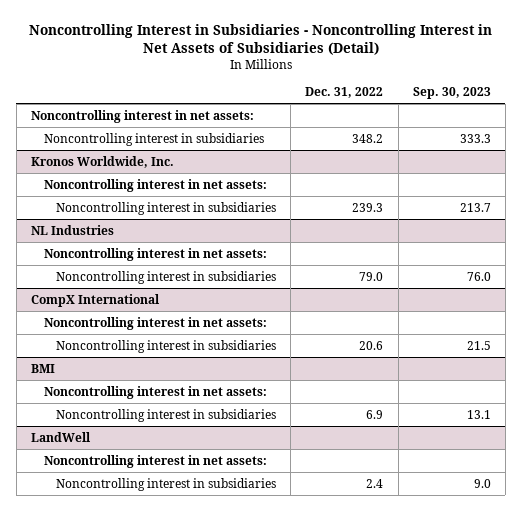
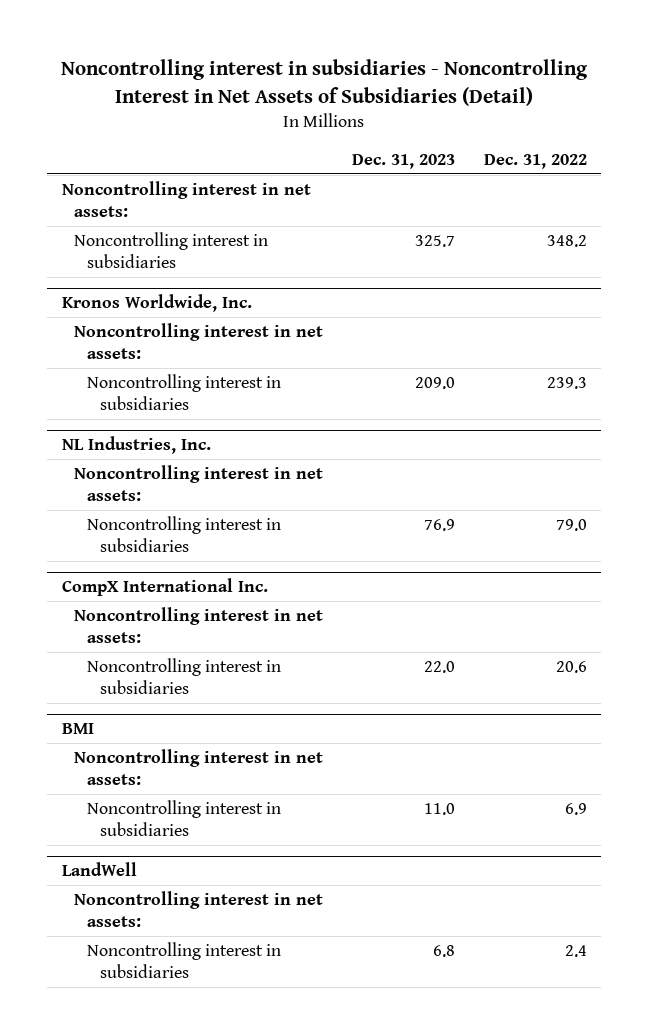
[28,23,492,55] Noncontrolling Interest in Subsidiaries - Noncontrolling Interest in Net Assets of Subsidiaries (Detail) -> [61,59,589,106] Noncontrolling interest in subsidiaries - Noncontrolling Interest in Net Assets of Subsidiaries (Detail)
[412,87,491,100] Sep. 30, 2023 -> none
none -> [352,153,456,169] Dec. 31, 2023
[30,224,114,235] NL Industries -> [61,436,211,455] NL Industries, Inc.
[30,293,160,307] CompX International -> [61,578,268,597] CompX International Inc.

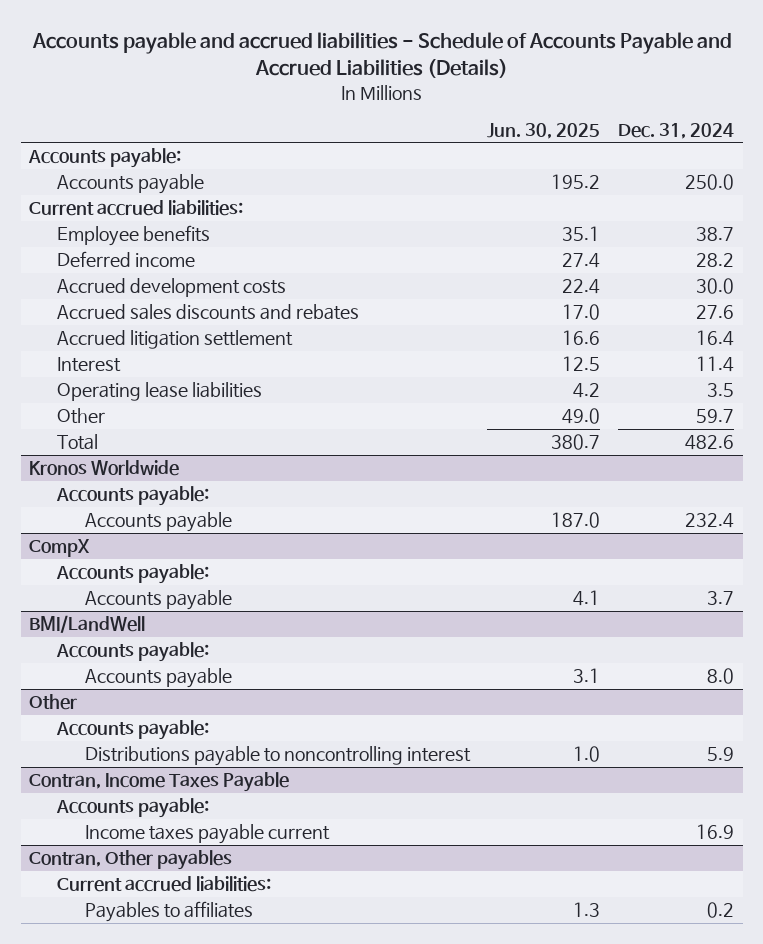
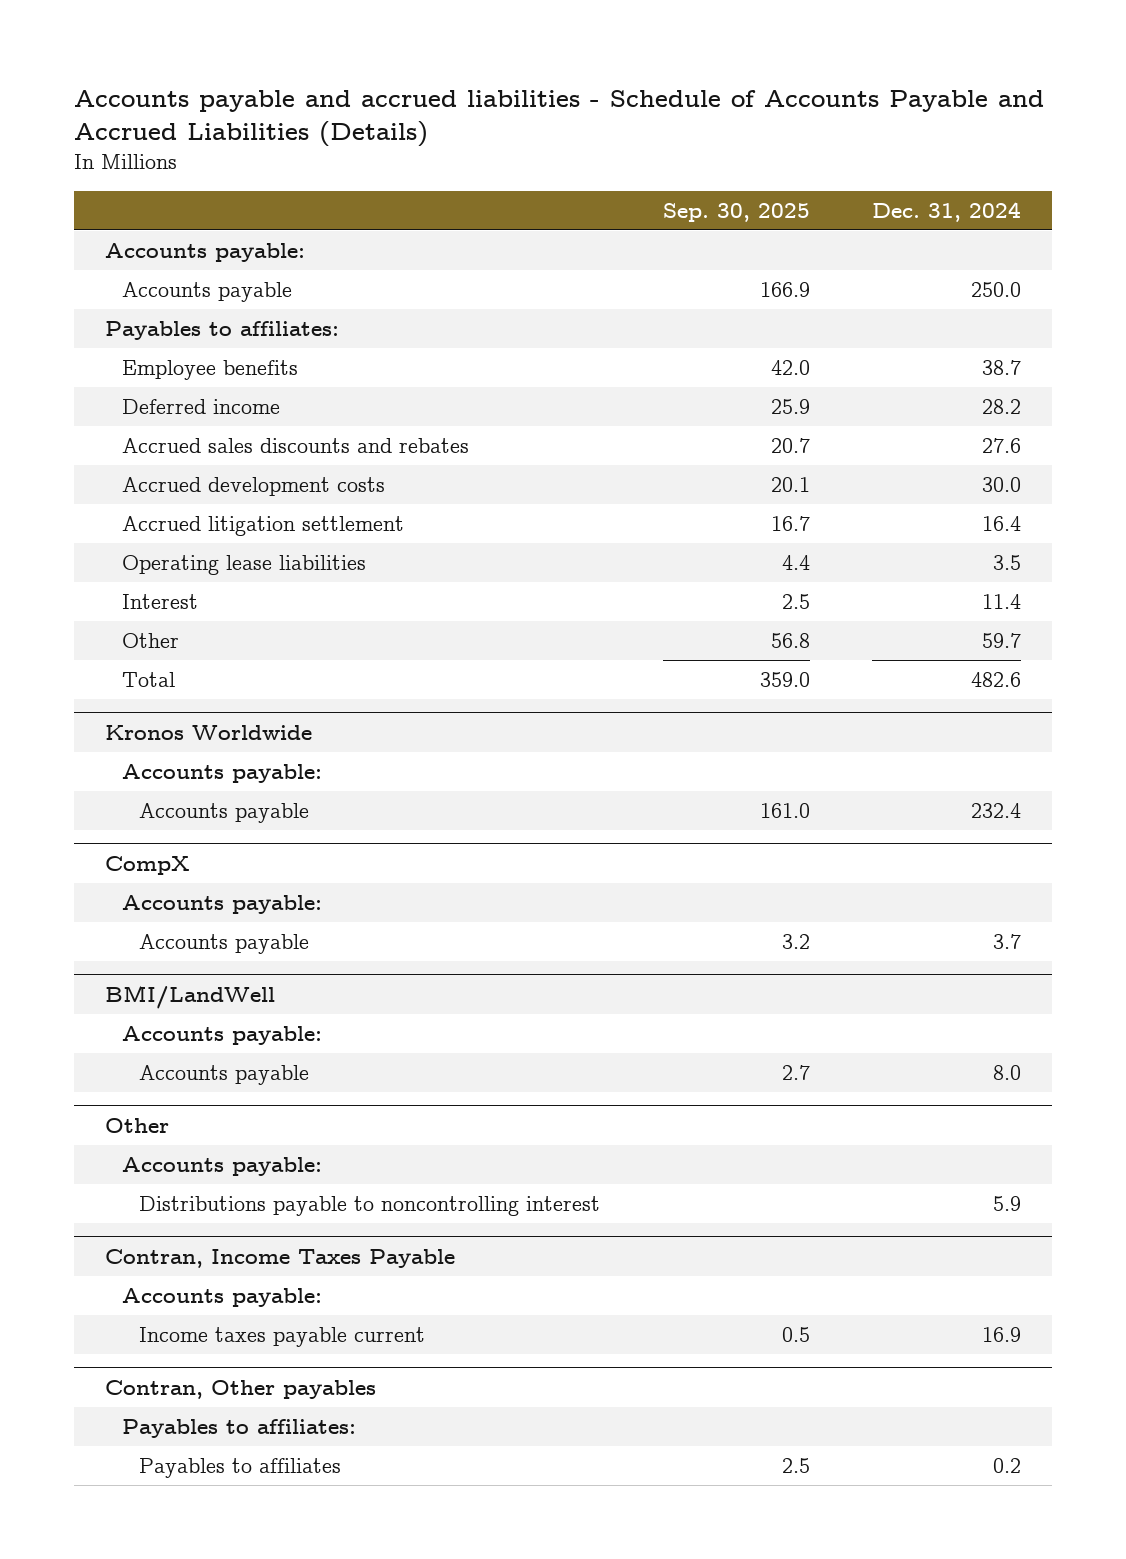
[487,122,601,139] Jun. 30, 2025 -> none
none -> [662,202,810,222] Sep. 30, 2025
[29,200,244,217] Current accrued liabilities: -> [105,320,340,340] Payables to affiliates:
[57,278,287,298] Accrued development costs -> [122,476,386,496] Accrued development costs
[57,357,122,373] Interest -> [122,593,199,609] Interest
[57,876,272,893] Current accrued liabilities: -> [122,1418,357,1438] Payables to affiliates:

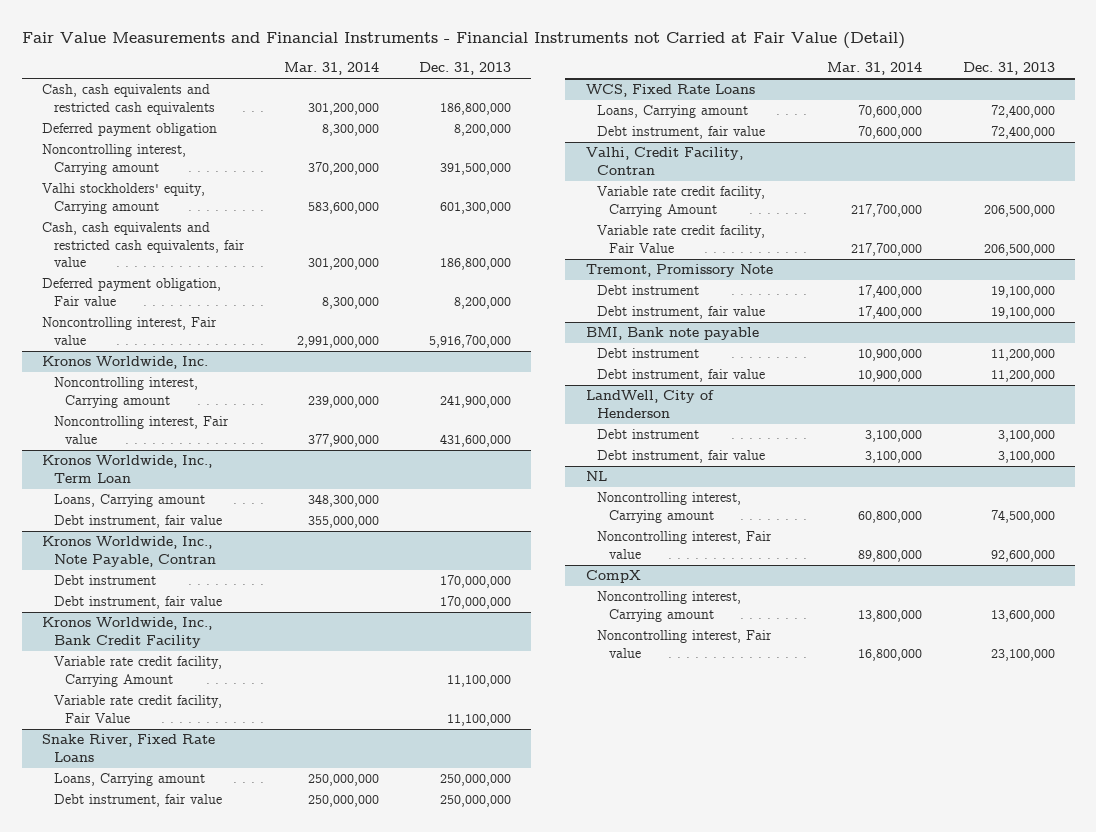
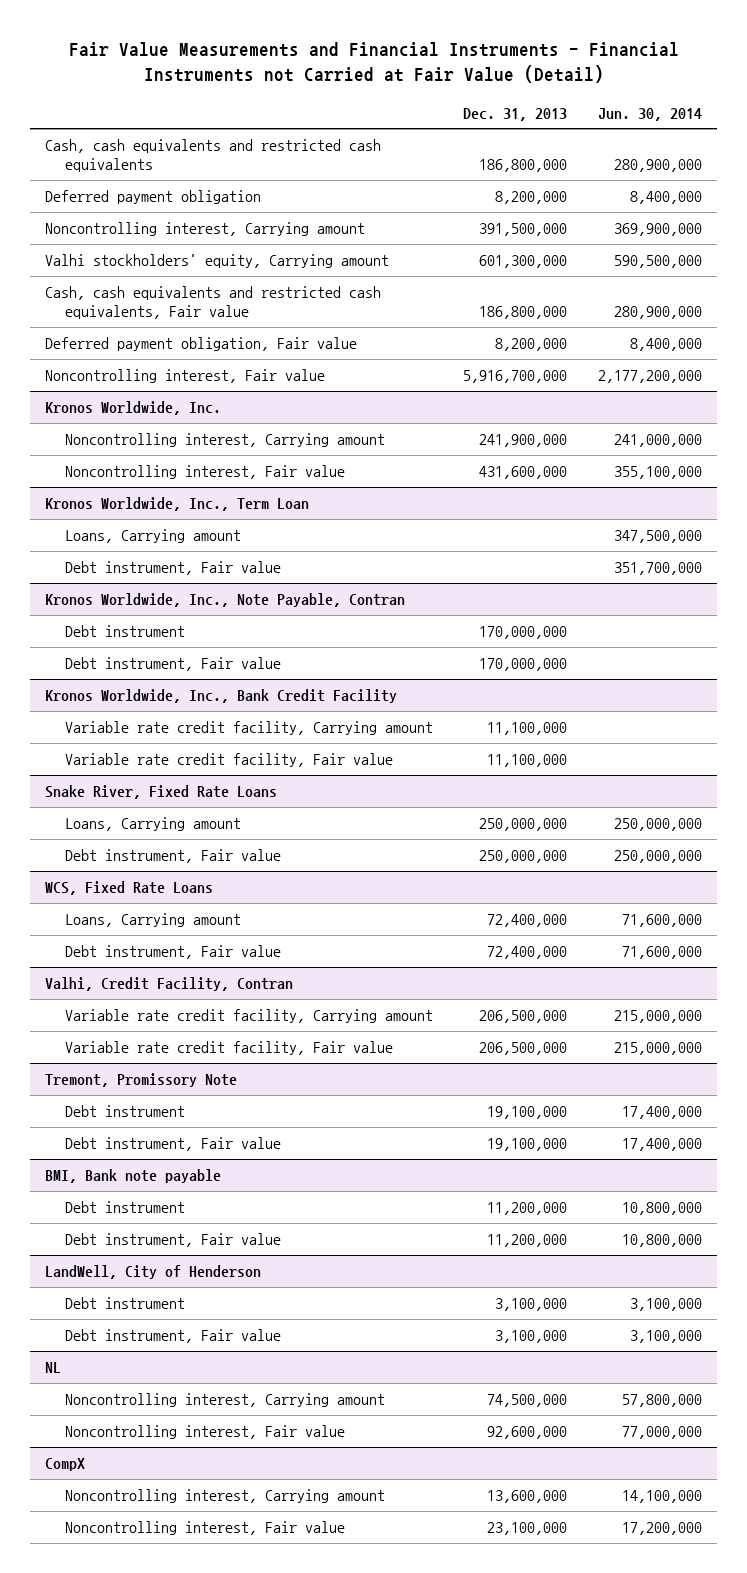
[283,62,379,76] Mar. 31, 2014 -> none
none -> [598,107,703,121] Jun. 30, 2014
[41,222,245,268] Cash, cash equivalents and restricted cash equivalents, fair value -> [45,286,382,320] Cash, cash equivalents and restricted cash equivalents, Fair value
[53,515,222,529] Debt instrument, fair value -> [64,561,281,576] Debt instrument, Fair value
[53,596,222,610] Debt instrument, fair value -> [64,657,281,672] Debt instrument, Fair value
[53,656,222,687] Variable rate credit facility, Carrying Amount -> [64,721,433,736] Variable rate credit facility, Carrying amount
[53,695,222,723] Variable rate credit facility, Fair Value -> [64,753,393,768] Variable rate credit facility, Fair value
[53,794,222,808] Debt instrument, fair value -> [64,849,281,864] Debt instrument, Fair value
[597,126,766,140] Debt instrument, fair value -> [64,945,281,960] Debt instrument, Fair value
[597,186,766,217] Variable rate credit facility, Carrying Amount -> [64,1009,433,1024] Variable rate credit facility, Carrying amount
[597,225,766,253] Variable rate credit facility, Fair Value -> [64,1041,393,1056] Variable rate credit facility, Fair value
[597,306,766,320] Debt instrument, fair value -> [64,1137,281,1152] Debt instrument, Fair value
[597,369,766,383] Debt instrument, fair value -> [64,1233,281,1248] Debt instrument, Fair value
[597,450,766,464] Debt instrument, fair value -> [64,1329,281,1344] Debt instrument, Fair value

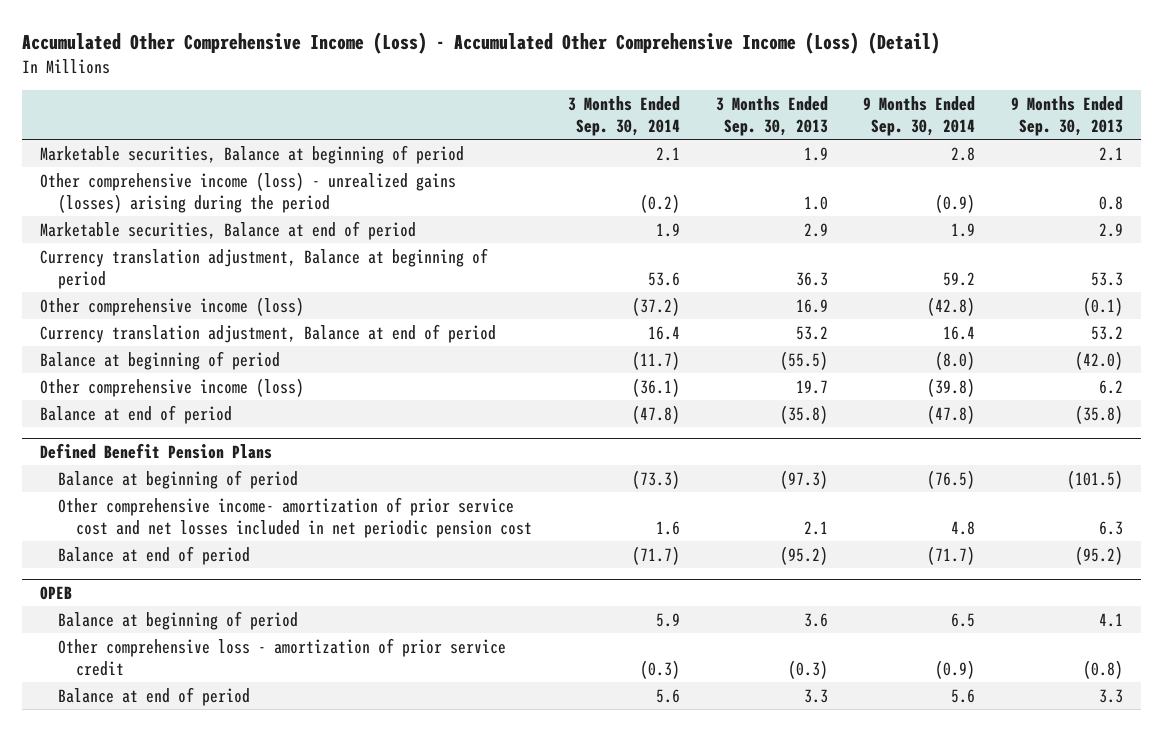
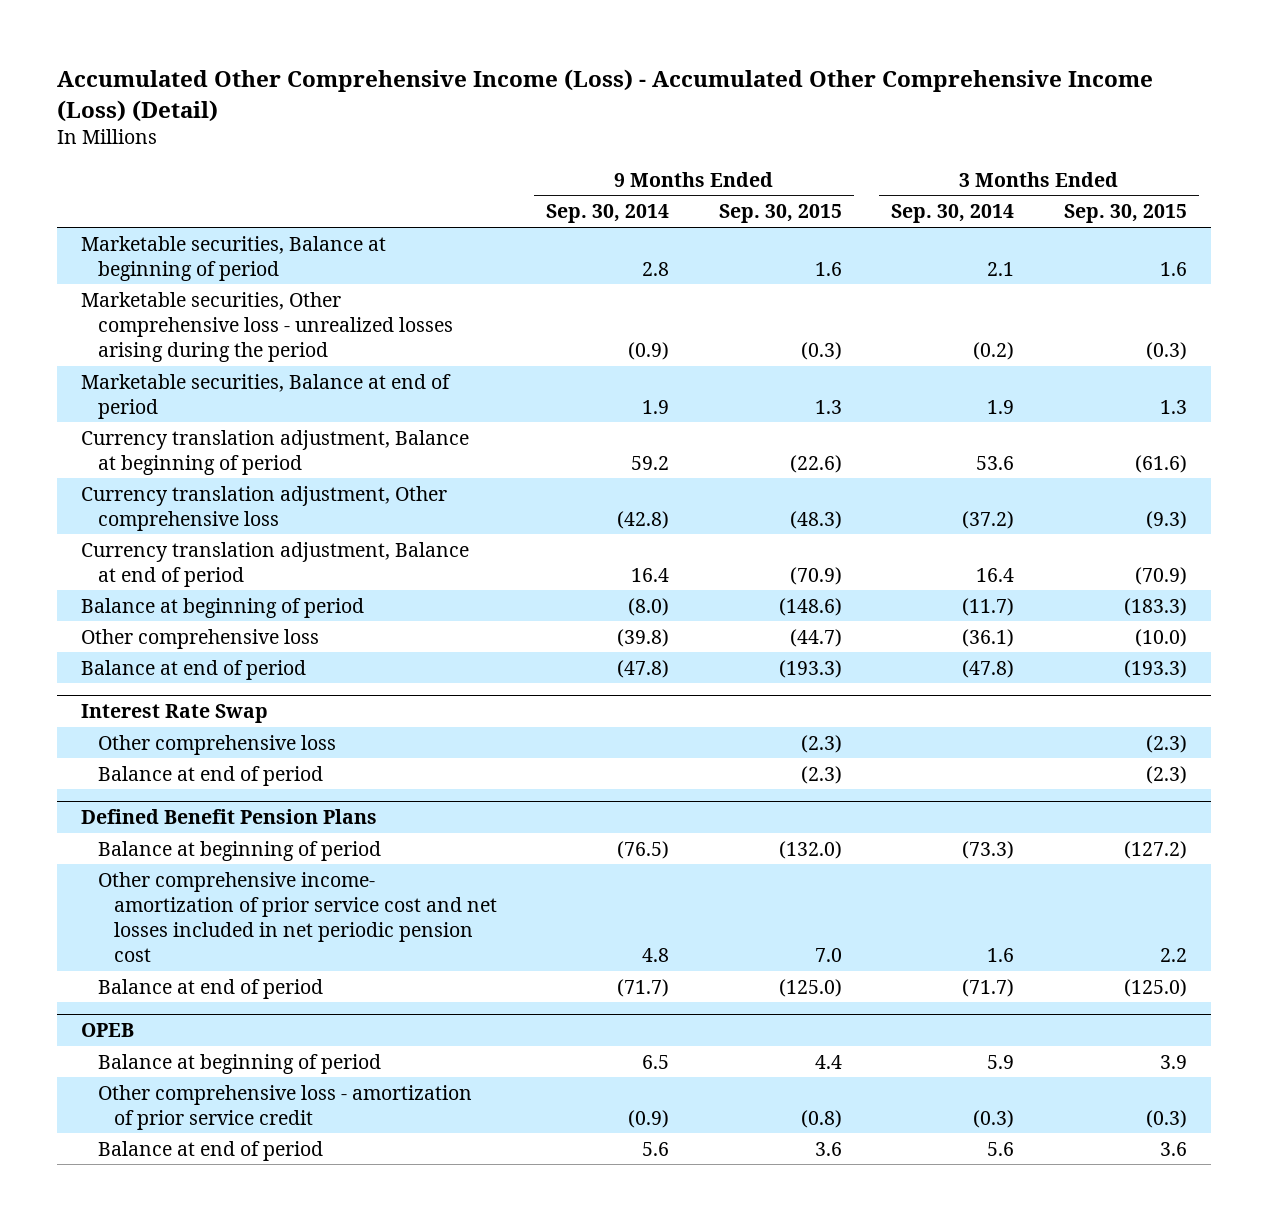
[715,95,828,136] 3 Months Ended Sep. 30, 2013 -> none
[1011,95,1124,136] 9 Months Ended Sep. 30, 2013 -> none
none -> [718,204,842,224] Sep. 30, 2015
none -> [1063,204,1187,224] Sep. 30, 2015
[39,171,456,213] Other comprehensive income (loss) - unrealized gains (losses) arising during the period -> [81,291,453,362] Marketable securities, Other comprehensive loss - unrealized losses arising during the period
[39,296,304,316] Other comprehensive income (loss) -> [81,485,448,531] Currency translation adjustment, Other comprehensive loss
[39,377,304,397] Other comprehensive income (loss) -> [81,628,320,649] Other comprehensive loss
none -> [81,704,269,724] Interest Rate Swap
none -> [97,734,336,755] Other comprehensive loss
none -> [97,765,323,786] Balance at end of period

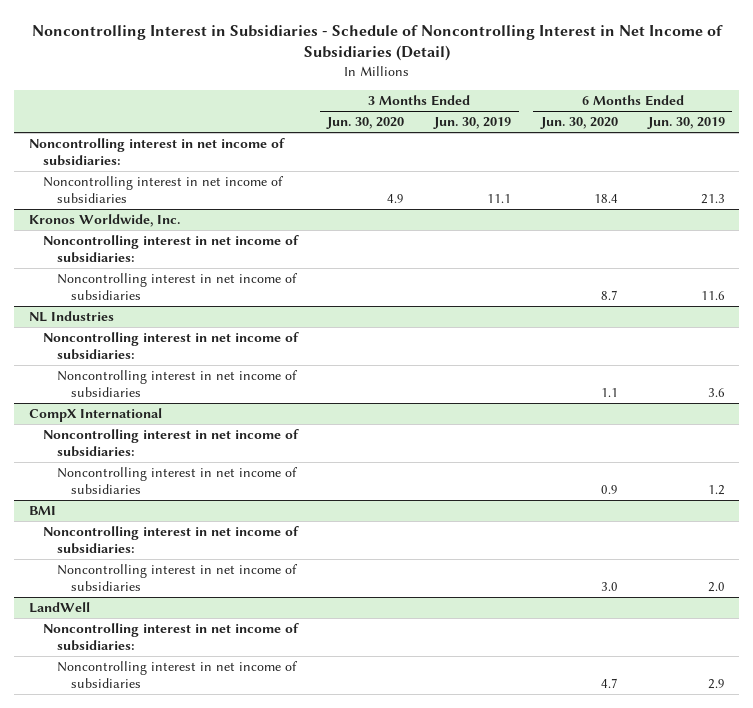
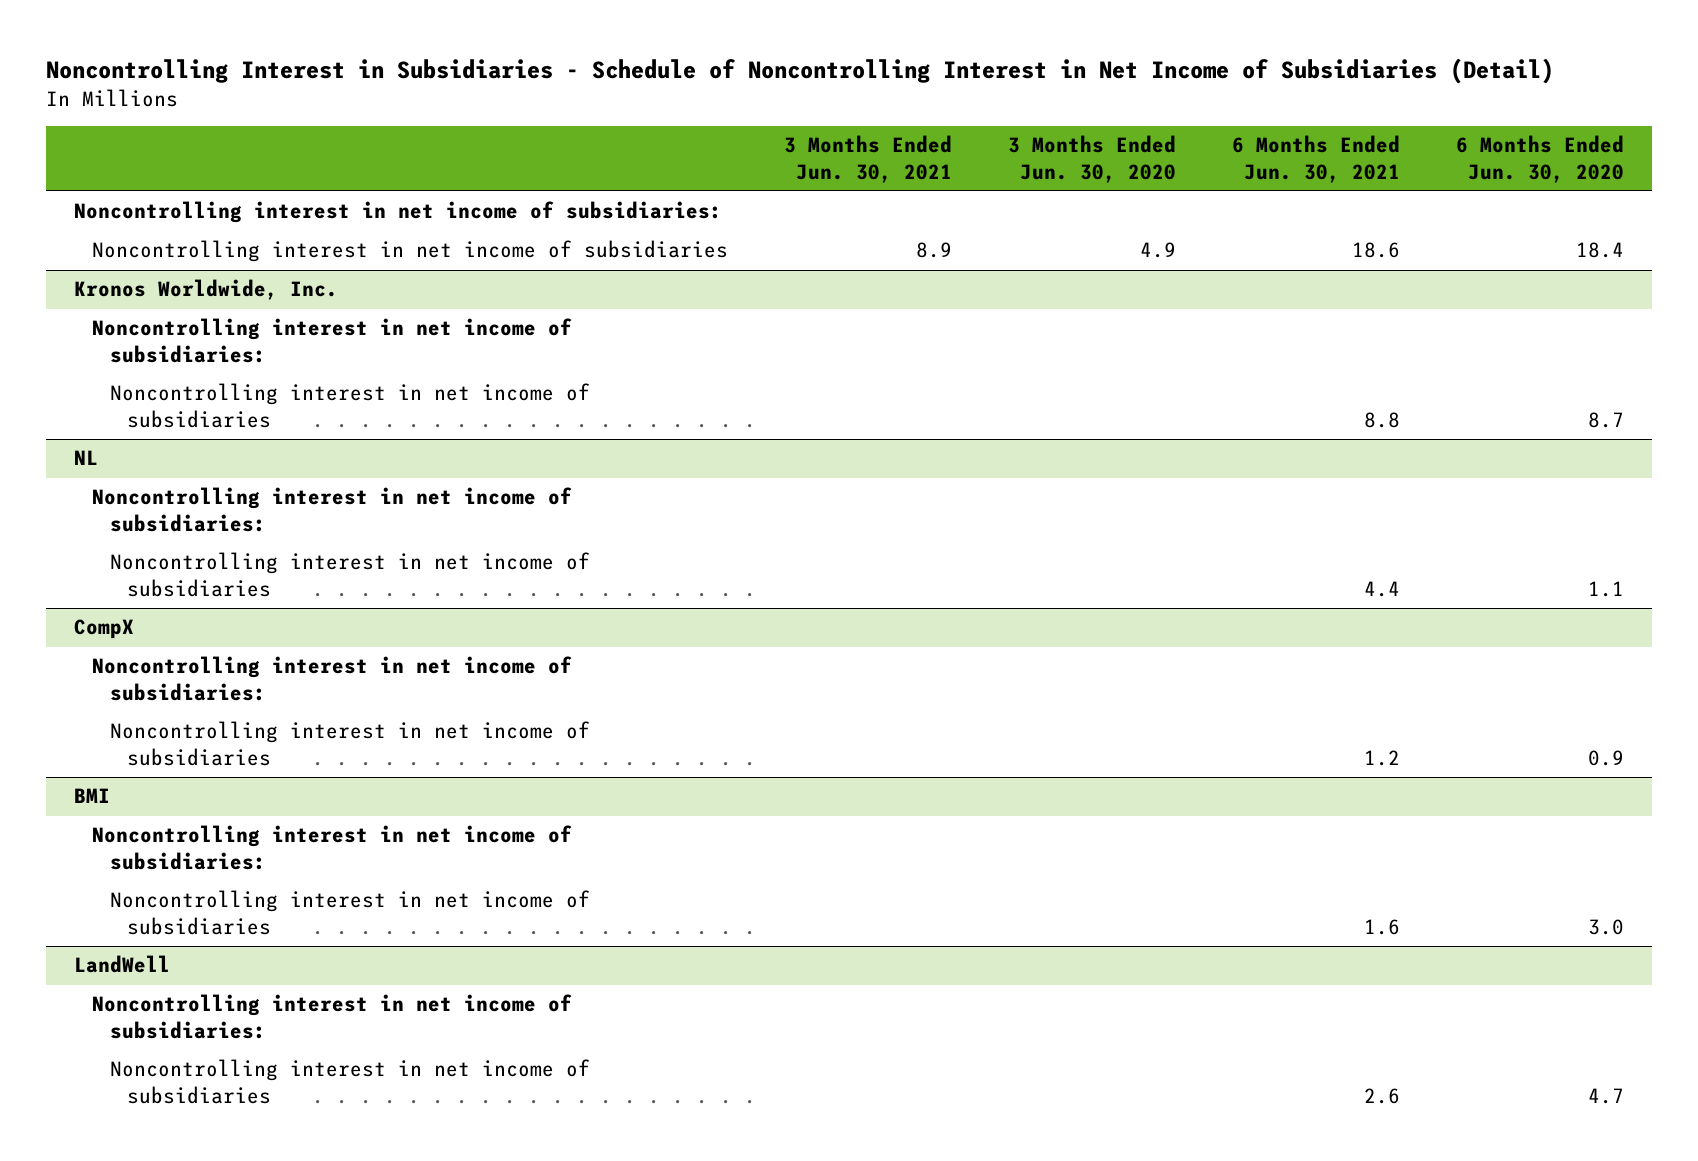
[433,117,512,130] Jun. 30, 2019 -> none
[646,117,725,130] Jun. 30, 2019 -> none
none -> [783,135,952,183] 3 Months Ended Jun. 30, 2021
none -> [1231,135,1400,183] 6 Months Ended Jun. 30, 2021
[28,311,114,323] NL Industries -> [74,450,99,466] NL
[28,408,162,423] CompX International -> [74,619,135,640] CompX

